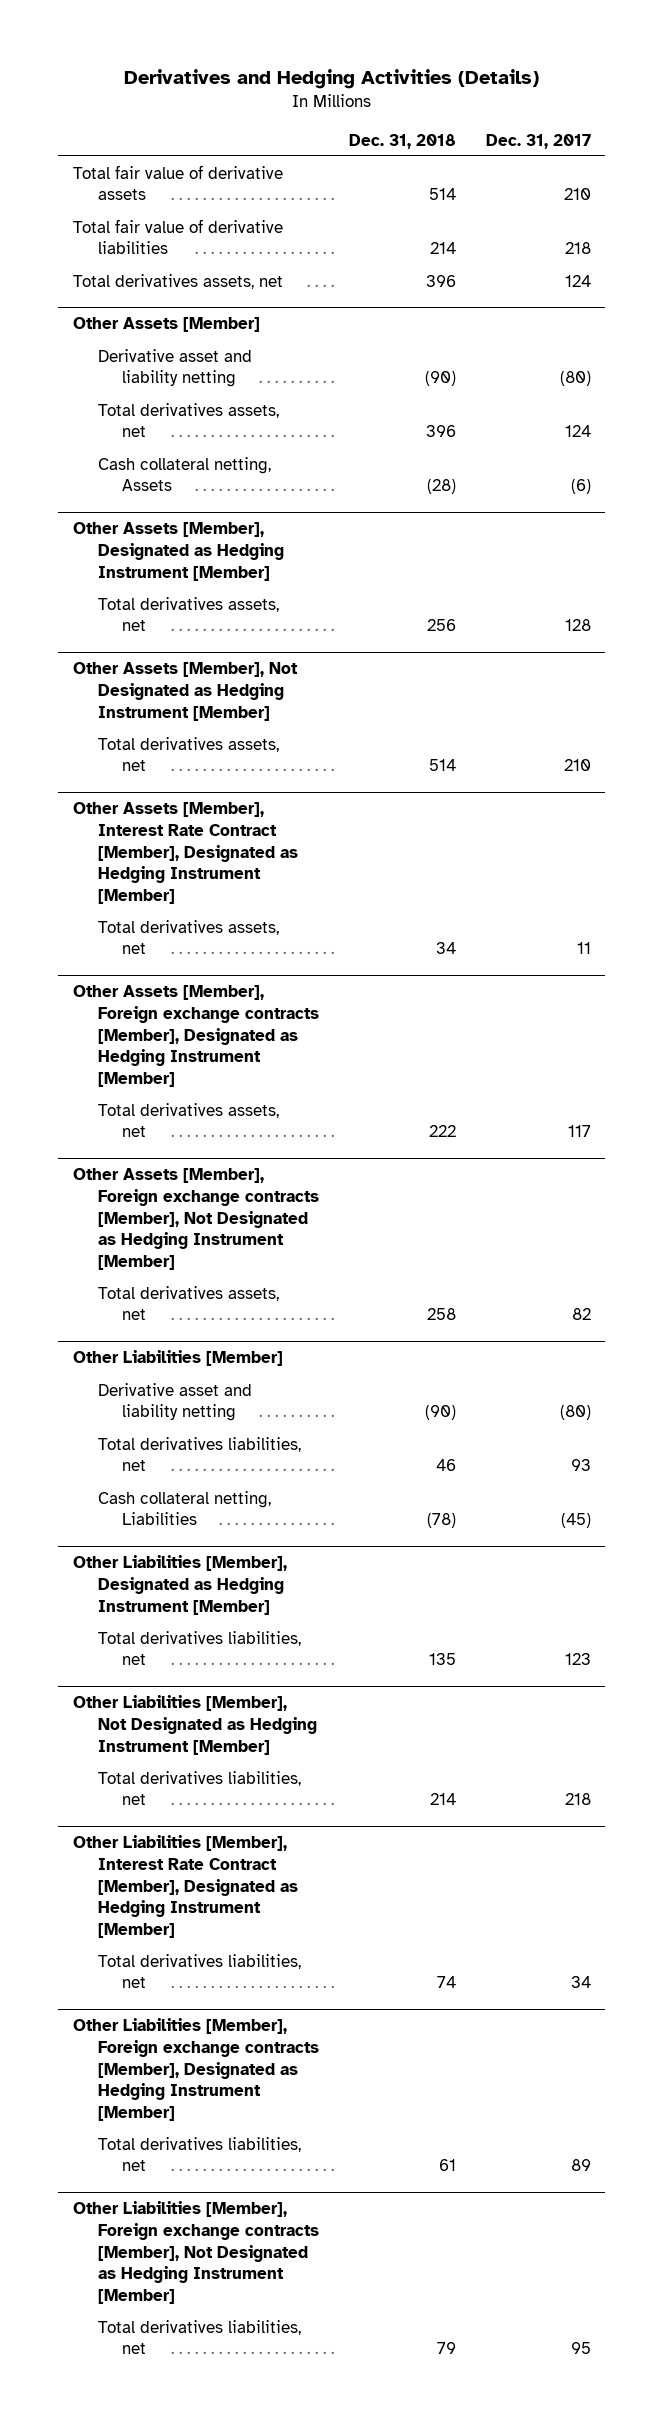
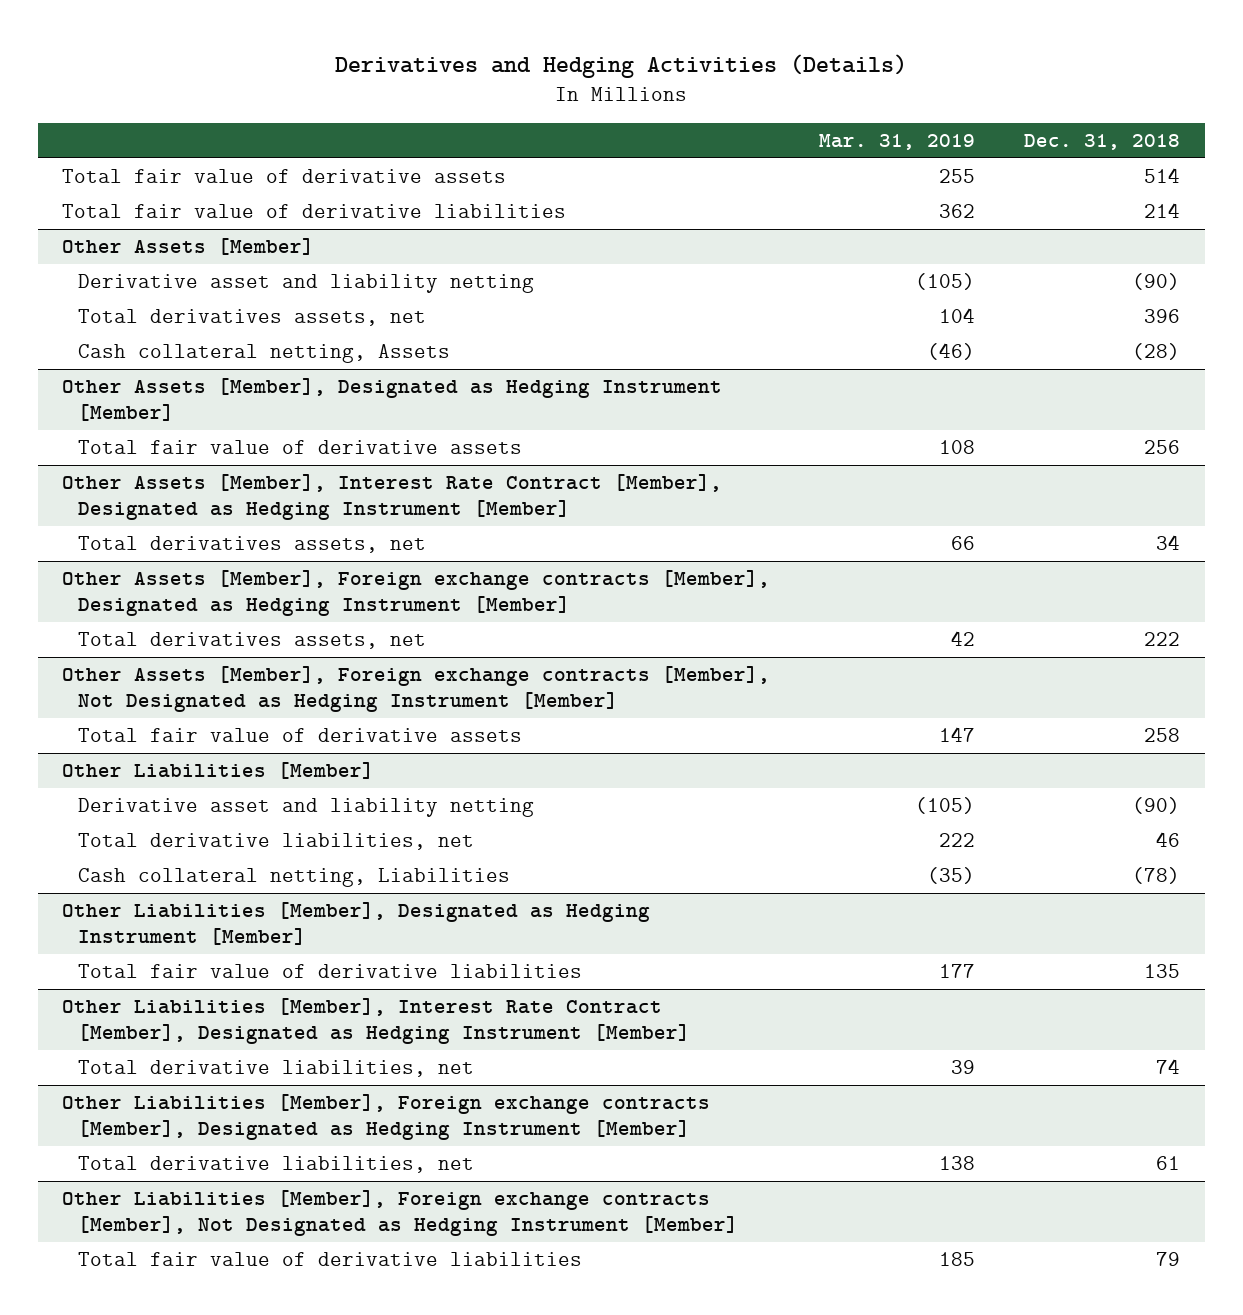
[485,133,591,149] Dec. 31, 2017 -> none
none -> [819,133,976,150] Mar. 31, 2019
[73,273,284,289] Total derivatives assets, net -> none
[73,662,299,721] Other Assets [Member], Not Designated as Hedging Instrument [Member] -> none
[97,736,279,772] Total derivatives assets, net -> none
[97,596,279,632] Total derivatives assets, net -> [77,439,522,454] Total fair value of derivative assets
[97,1285,279,1321] Total derivatives assets, net -> [77,727,522,742] Total fair value of derivative assets
[97,1436,301,1472] Total derivatives liabilities, net -> [77,832,474,850] Total derivative liabilities, net
[73,1695,317,1755] Other Liabilities [Member], Not Designated as Hedging Instrument [Member] -> none
[97,1770,301,1806] Total derivatives liabilities, net -> none
[97,1630,301,1666] Total derivatives liabilities, net -> [77,963,582,978] Total fair value of derivative liabilities
[97,1953,301,1989] Total derivatives liabilities, net -> [77,1059,474,1077] Total derivative liabilities, net
[97,2136,301,2172] Total derivatives liabilities, net -> [77,1155,474,1173] Total derivative liabilities, net
[97,2319,301,2355] Total derivatives liabilities, net -> none
none -> [77,1251,582,1266] Total fair value of derivative liabilities

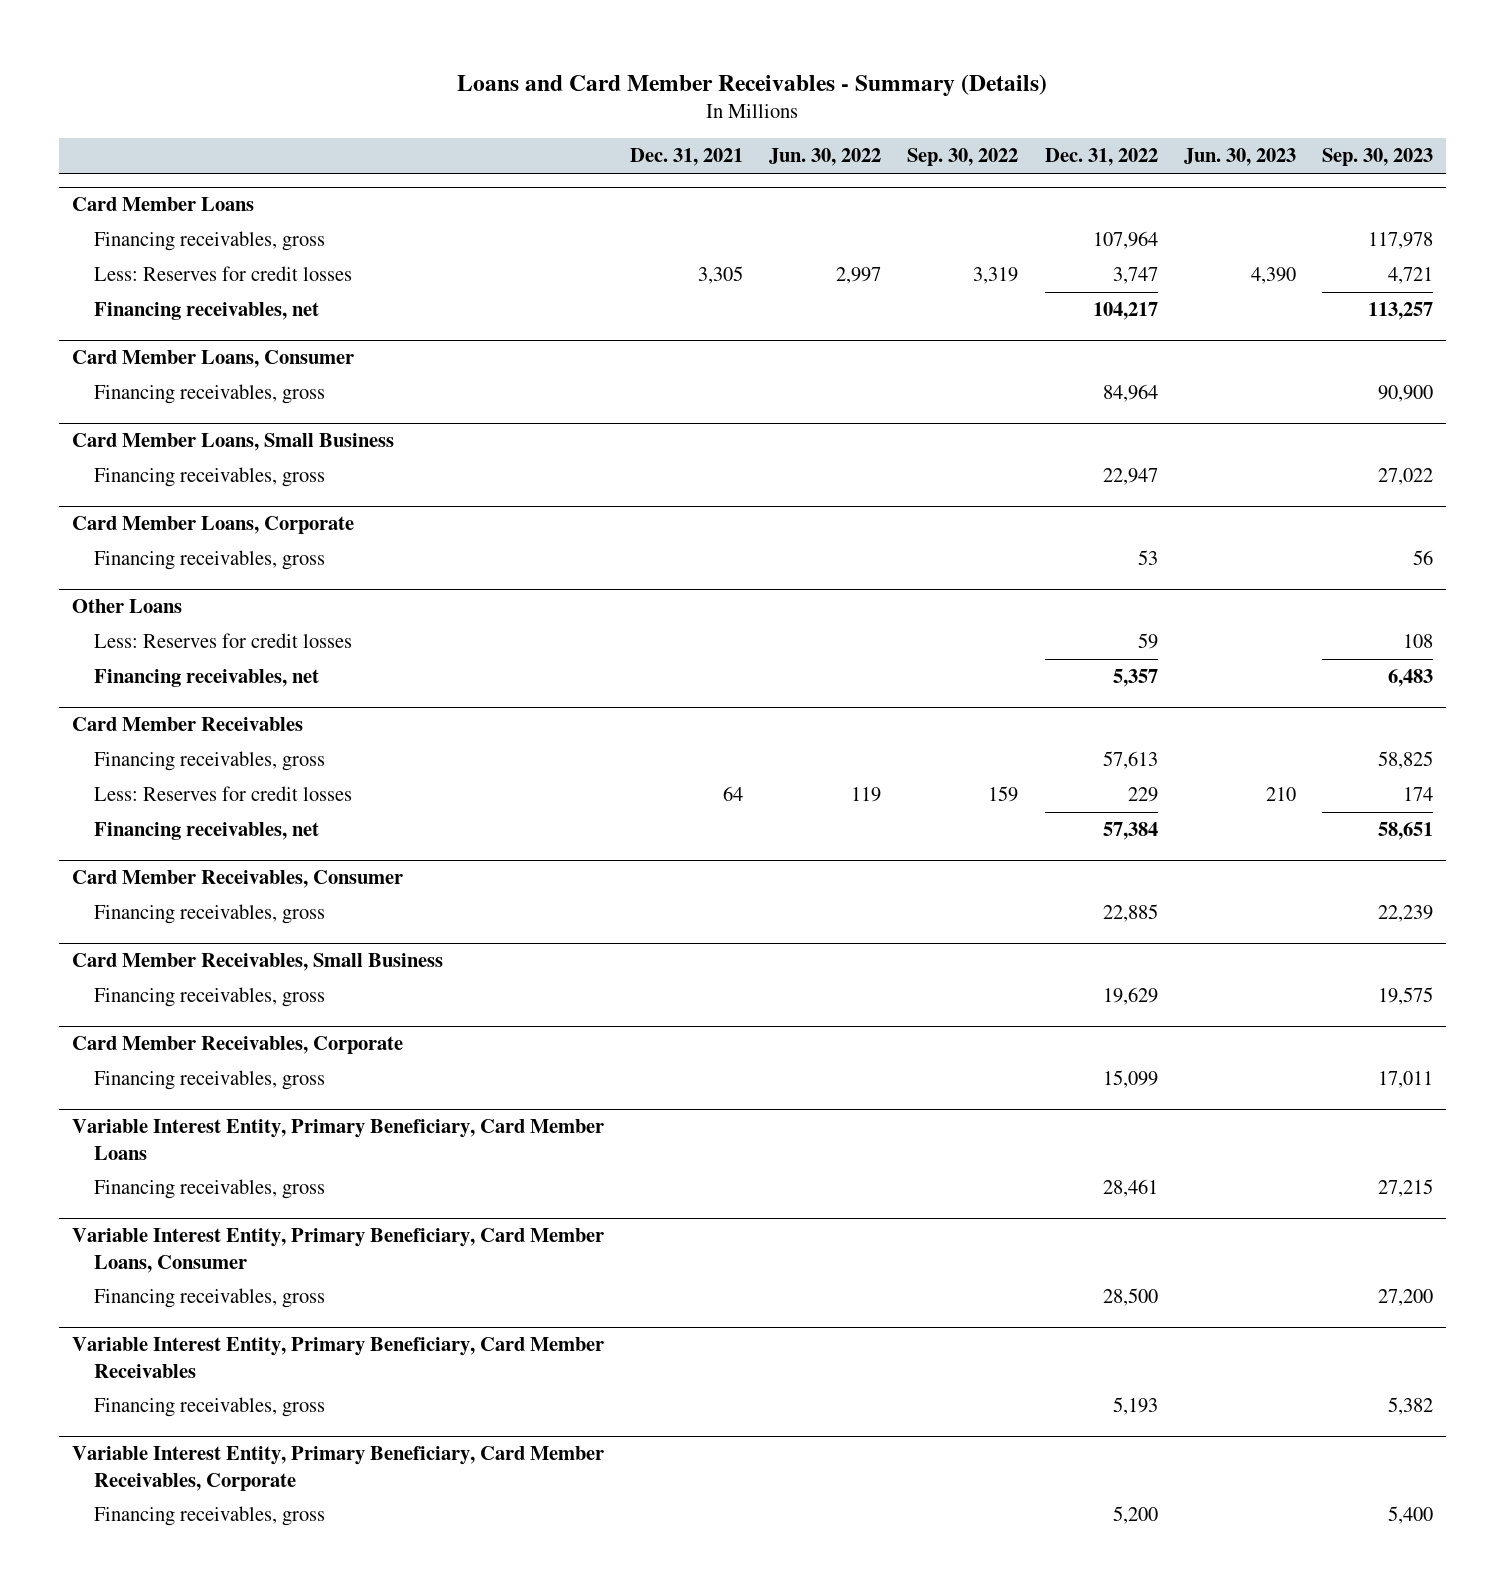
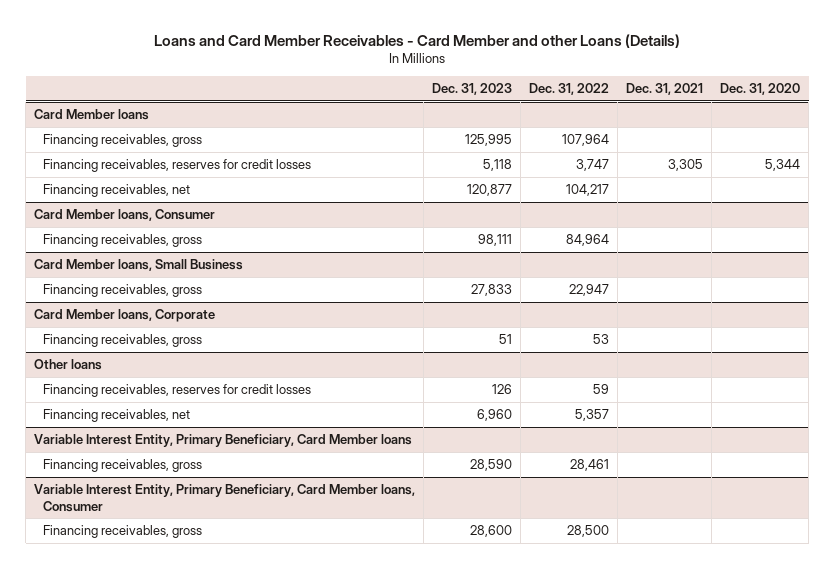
[457,73,1048,96] Loans and Card Member Receivables - Summary (Details) -> [154,33,681,48] Loans and Card Member Receivables - Card Member and other Loans (Details)
[769,148,882,167] Jun. 30, 2022 -> none
[907,148,1019,167] Sep. 30, 2022 -> none
[1183,148,1296,167] Jun. 30, 2023 -> none
[1322,148,1434,167] Sep. 30, 2023 -> none
none -> [432,83,513,96] Dec. 31, 2023
none -> [720,83,801,96] Dec. 31, 2020
[71,197,254,212] Card Member Loans -> [34,109,150,121] Card Member loans
[94,266,353,282] Less: Reserves for credit losses -> [43,159,312,173] Financing receivables, reserves for credit losses
[71,350,354,369] Card Member Loans, Consumer -> [34,209,216,222] Card Member loans, Consumer
[71,433,394,452] Card Member Loans, Small Business -> [34,259,244,272] Card Member loans, Small Business
[71,516,354,535] Card Member Loans, Corporate -> [34,309,216,323] Card Member loans, Corporate
[71,599,182,614] Other Loans -> [34,359,103,371] Other loans
[94,633,353,649] Less: Reserves for credit losses -> [43,384,312,398] Financing receivables, reserves for credit losses
[71,717,303,732] Card Member Receivables -> none
[94,751,326,772] Financing receivables, gross -> none
[94,786,353,802] Less: Reserves for credit losses -> none
[94,822,320,841] Financing receivables, net -> none
[71,870,403,889] Card Member Receivables, Consumer -> none
[94,904,326,925] Financing receivables, gross -> none
[71,953,443,972] Card Member Receivables, Small Business -> none
[94,987,326,1008] Financing receivables, gross -> none
[71,1036,403,1055] Card Member Receivables, Corporate -> none
[94,1070,326,1091] Financing receivables, gross -> none
[71,1119,604,1160] Variable Interest Entity, Primary Beneficiary, Card Member Loans -> [34,434,413,448] Variable Interest Entity, Primary Beneficiary, Card Member loans
[71,1228,604,1273] Variable Interest Entity, Primary Beneficiary, Card Member Loans, Consumer -> [34,484,416,512] Variable Interest Entity, Primary Beneficiary, Card Member loans, Consumer
[71,1337,604,1378] Variable Interest Entity, Primary Beneficiary, Card Member Receivables -> none
[94,1397,326,1418] Financing receivables, gross -> none
[71,1446,604,1491] Variable Interest Entity, Primary Beneficiary, Card Member Receivables, Corporate -> none
[94,1506,326,1527] Financing receivables, gross -> none

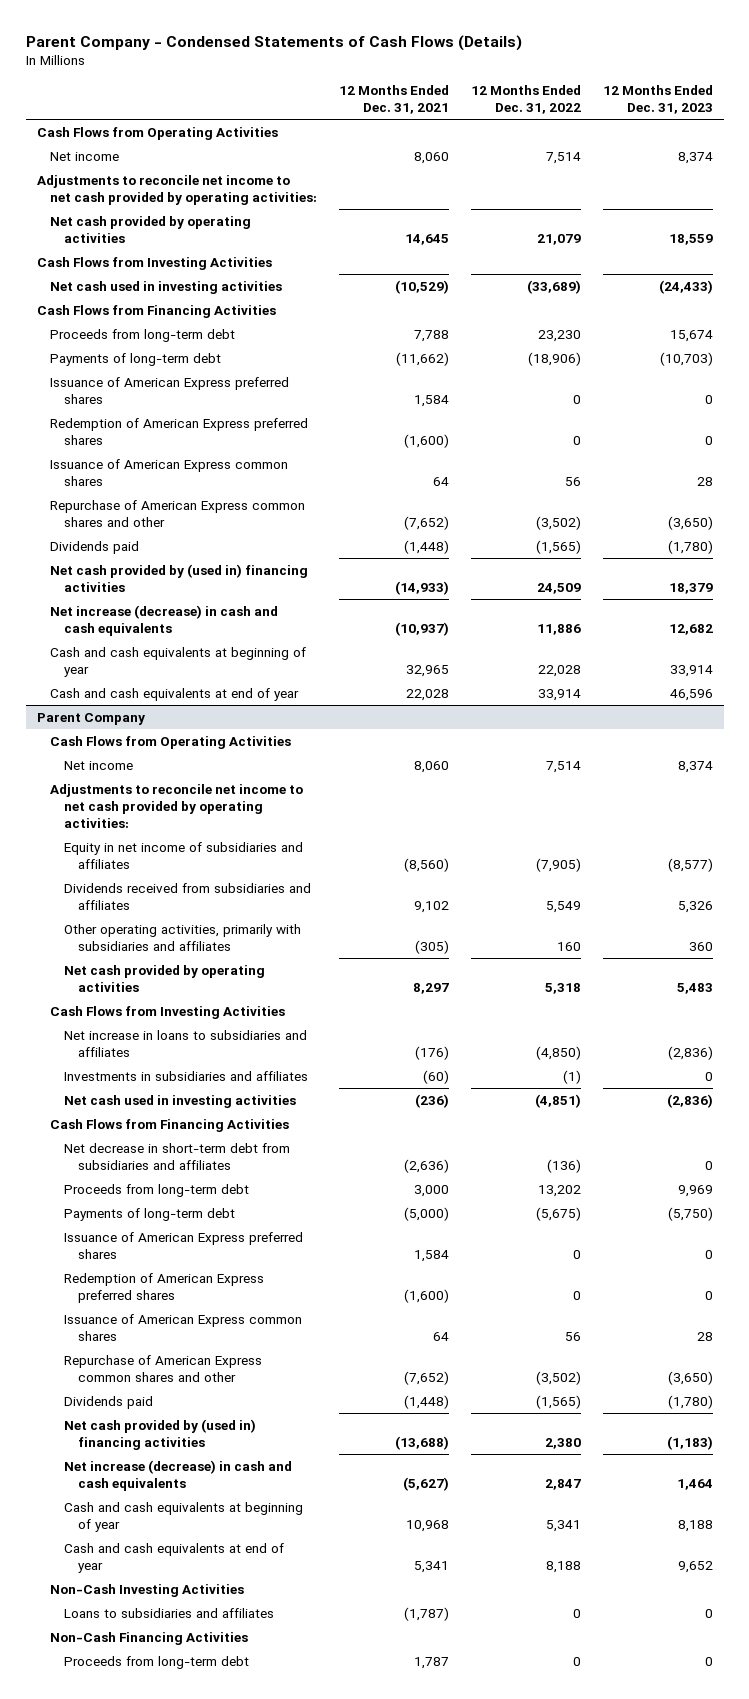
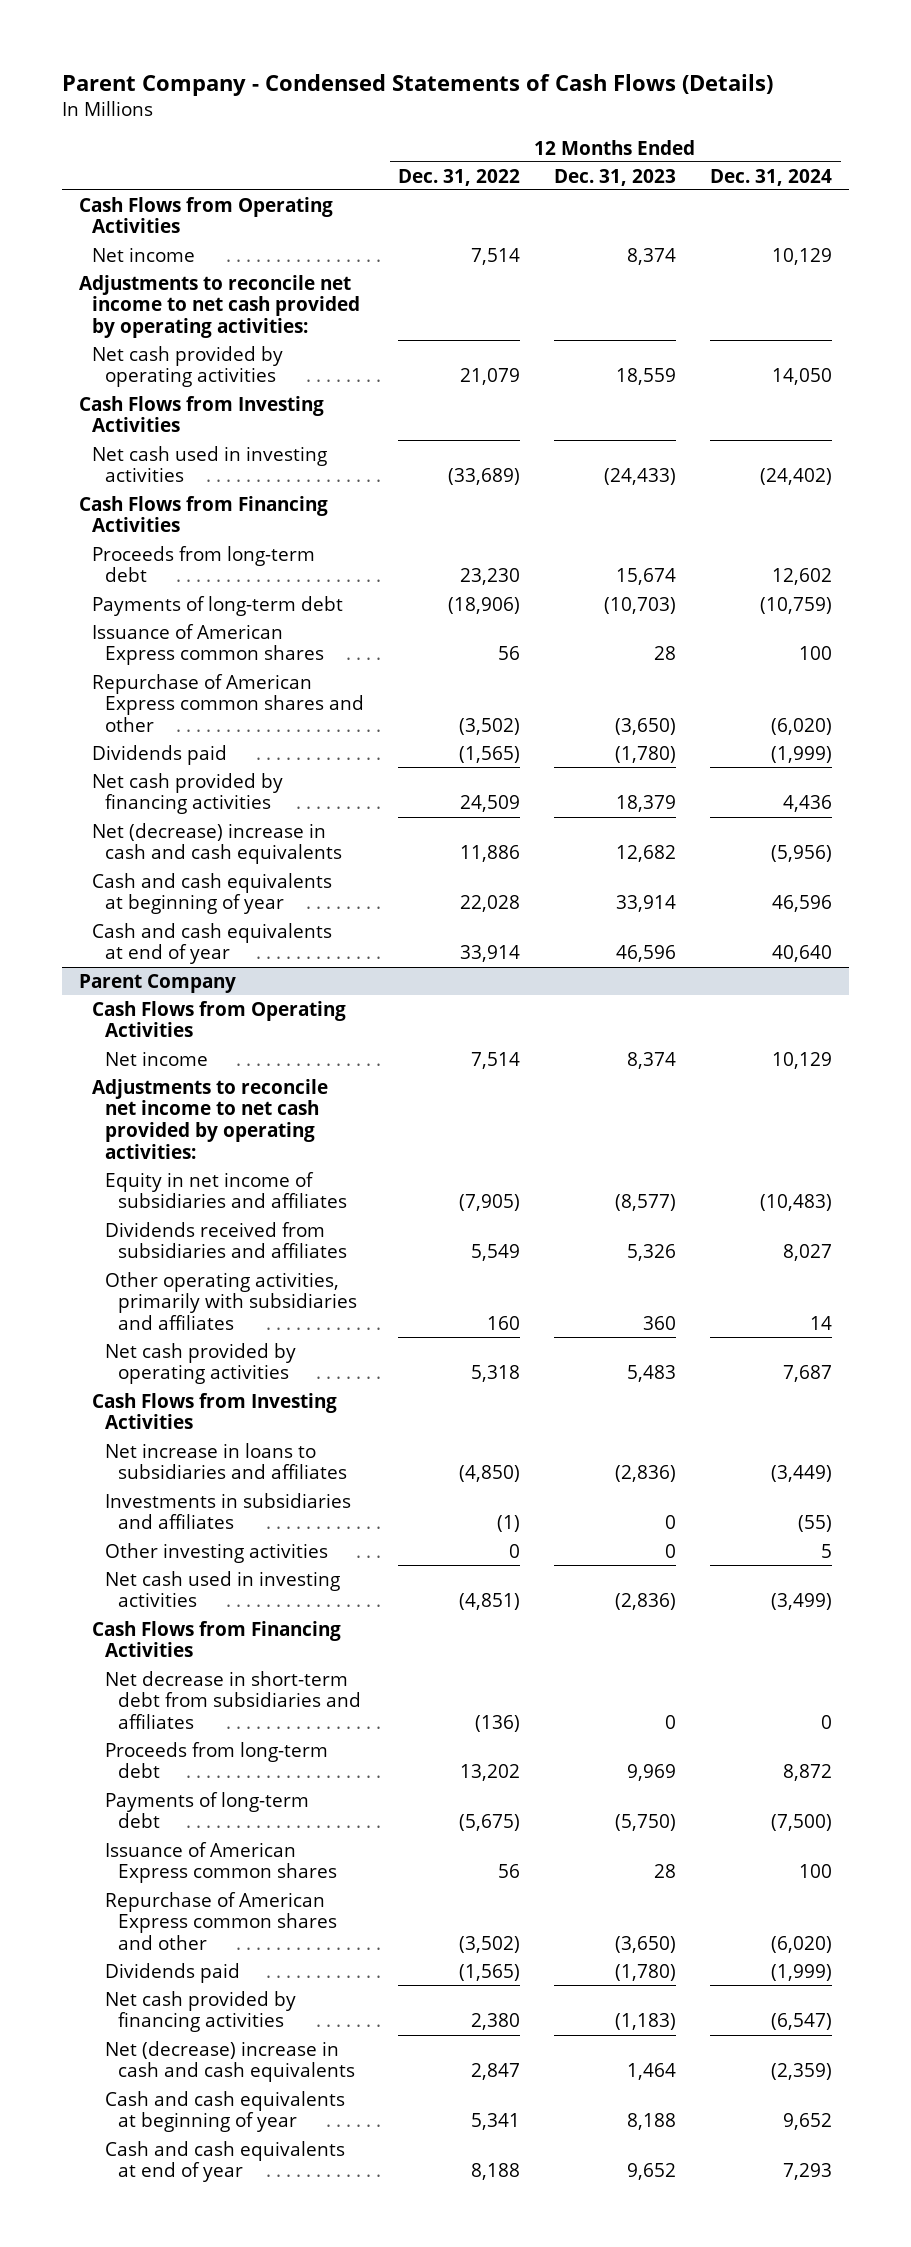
[339,84,450,115] 12 Months Ended Dec. 31, 2021 -> none
none -> [710,168,833,186] Dec. 31, 2024
[50,376,290,404] Issuance of American Express preferred shares -> none
[50,417,309,445] Redemption of American Express preferred shares -> none
[50,563,309,592] Net cash provided by (used in) financing activities -> [91,772,283,815] Net cash provided by financing activities
[50,604,279,636] Net increase (decrease) in cash and cash equivalents -> [91,822,343,865] Net (decrease) increase in cash and cash equivalents
none -> [105,1542,329,1563] Other investing activities
[64,1231,304,1259] Issuance of American Express preferred shares -> none
[64,1272,265,1303] Redemption of American Express preferred shares -> none
[64,1418,257,1450] Net cash provided by (used in) financing activities -> [105,1990,297,2033] Net cash provided by financing activities
[64,1459,293,1491] Net increase (decrease) in cash and cash equivalents -> [105,2040,356,2083] Net (decrease) increase in cash and cash equivalents
[50,1583,245,1597] Non-Cash Investing Activities -> none
[64,1607,275,1618] Loans to subsidiaries and affiliates -> none
[50,1631,249,1645] Non-Cash Financing Activities -> none
[64,1655,250,1669] Proceeds from long-term debt -> none

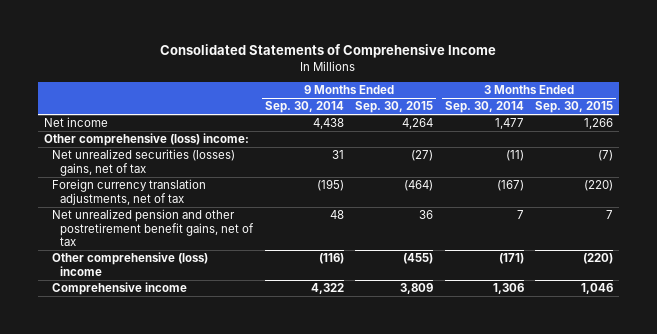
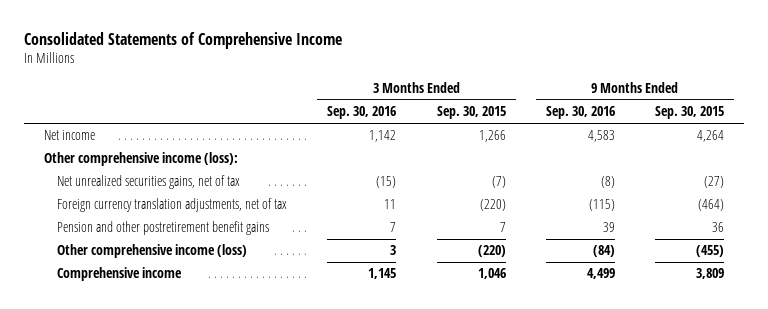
[264,101,344,114] Sep. 30, 2014 -> none
[444,101,524,114] Sep. 30, 2014 -> none
none -> [327,106,397,120] Sep. 30, 2016
none -> [545,106,615,120] Sep. 30, 2016
[43,133,249,147] Other comprehensive (loss) income: -> [43,152,238,167] Other comprehensive income (loss):
[51,149,235,176] Net unrealized securities (losses) gains, net of tax -> [57,175,241,190] Net unrealized securities gains, net of tax
[51,209,255,247] Net unrealized pension and other postretirement benefit gains, net of tax -> [57,221,270,236] Pension and other postretirement benefit gains
[51,252,208,276] Other comprehensive (loss) income -> [57,244,248,259] Other comprehensive income (loss)

